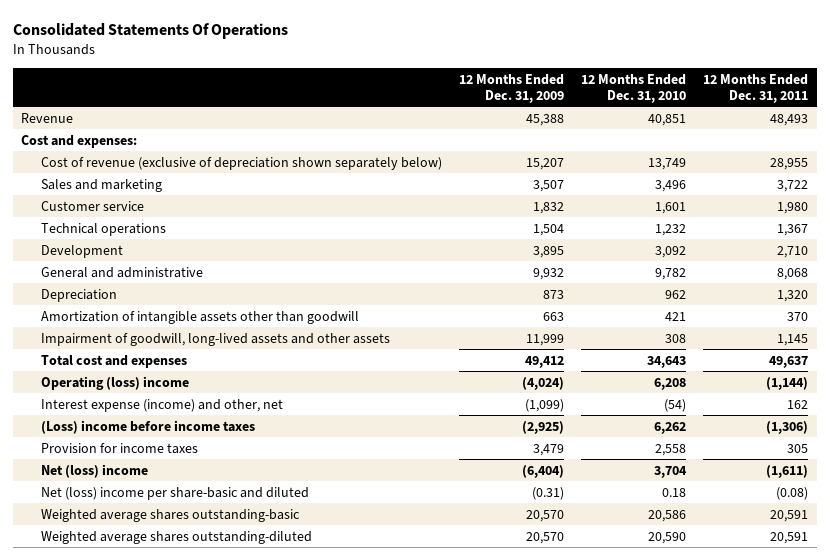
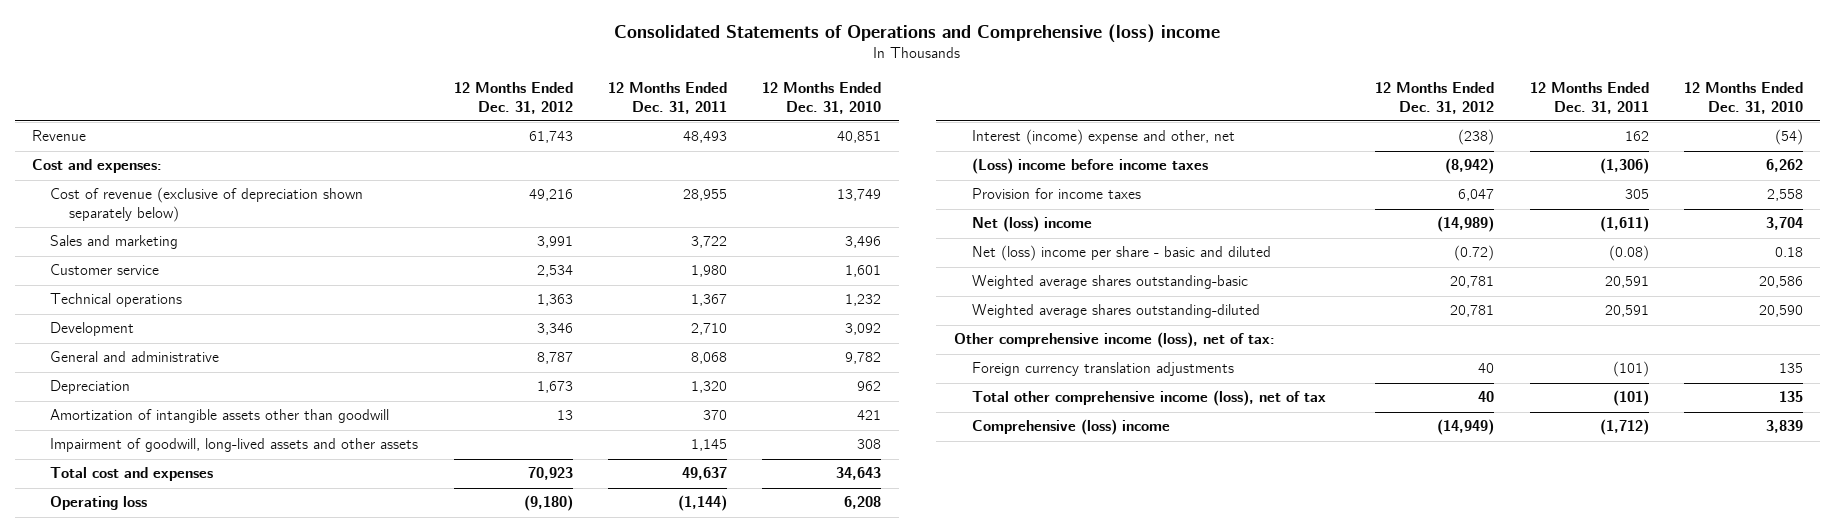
[12,22,288,39] Consolidated Statements Of Operations -> [614,24,1221,44] Consolidated Statements of Operations and Comprehensive (loss) income
[458,73,564,103] 12 Months Ended Dec. 31, 2009 -> none
none -> [453,82,573,114] 12 Months Ended Dec. 31, 2012
[40,375,189,390] Operating (loss) income -> [50,496,148,511] Operating loss
[40,398,283,412] Interest expense (income) and other, net -> [972,129,1236,146] Interest (income) expense and other, net
[40,486,309,500] Net (loss) income per share-basic and diluted -> [972,245,1272,262] Net (loss) income per share - basic and diluted
none -> [953,332,1275,349] Other comprehensive income (loss), net of tax:
none -> [972,362,1235,377] Foreign currency translation adjustments
none -> [972,390,1327,407] Total other comprehensive income (loss), net of tax
none -> [972,419,1171,436] Comprehensive (loss) income

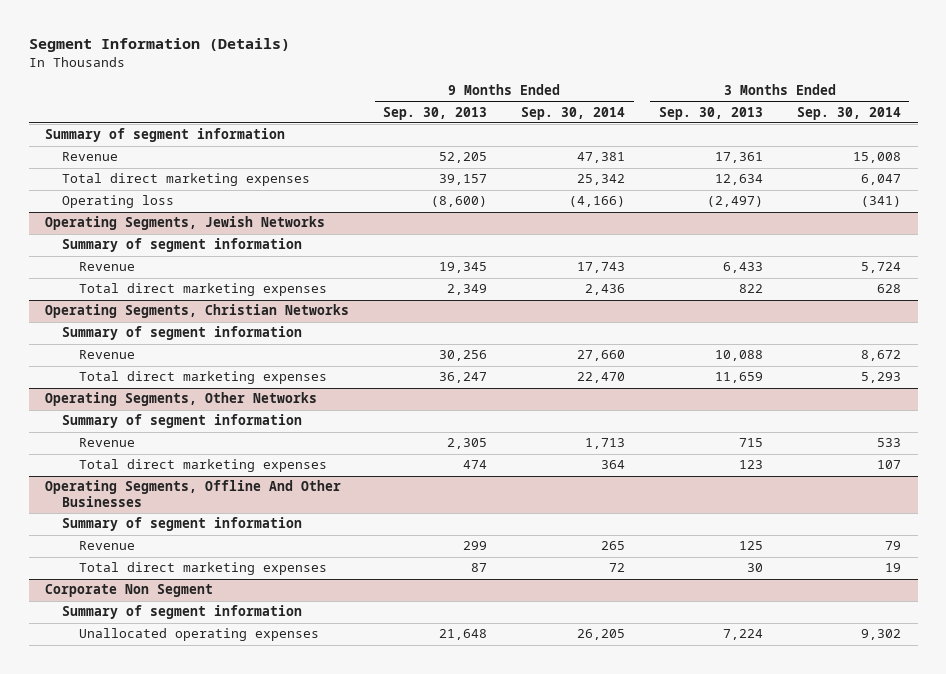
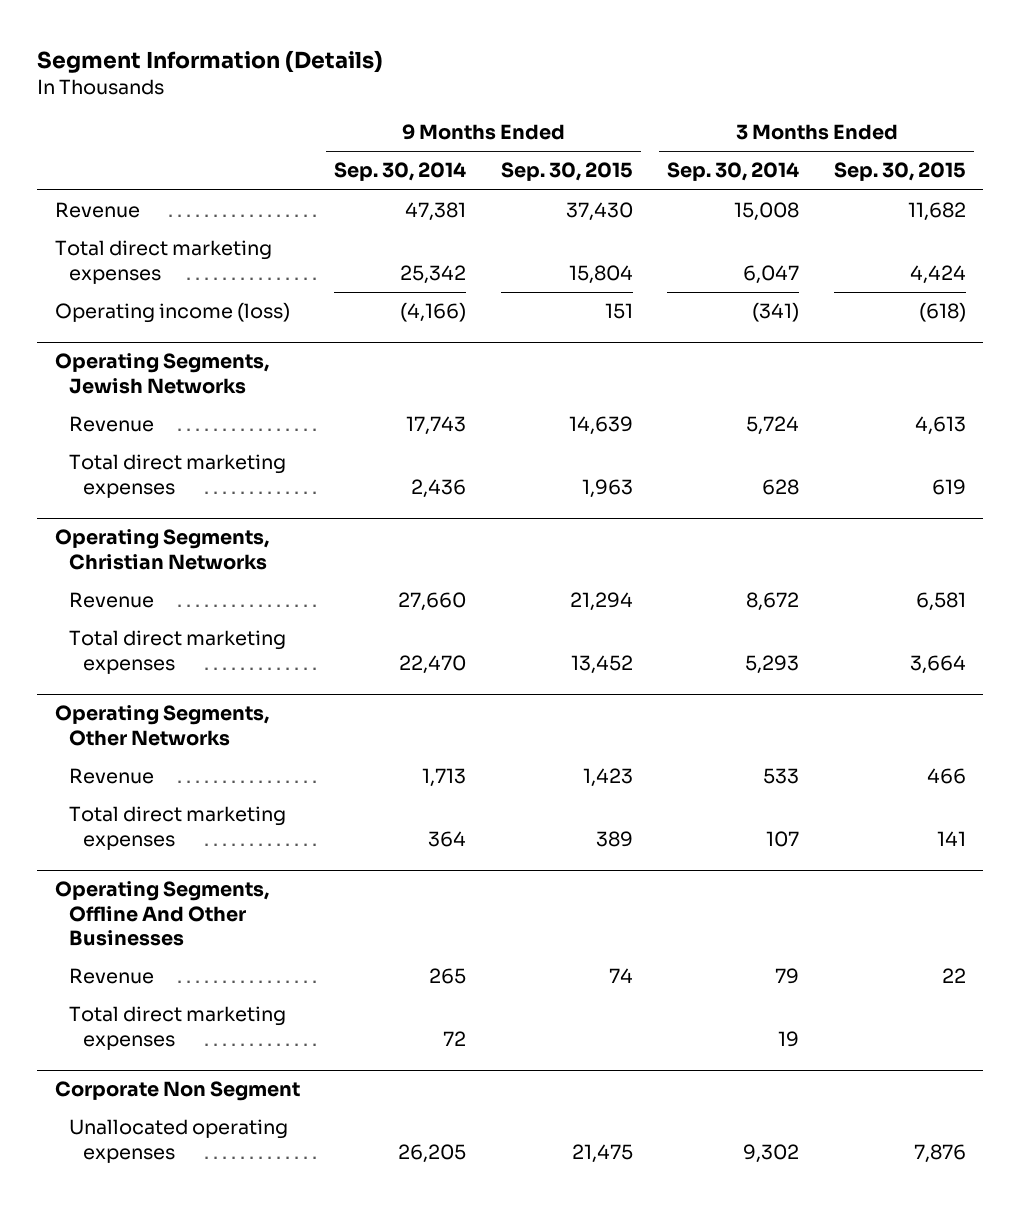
[383,106,488,120] Sep. 30, 2013 -> none
[658,106,763,120] Sep. 30, 2013 -> none
none -> [500,162,633,182] Sep. 30, 2015
none -> [833,162,966,182] Sep. 30, 2015
[45,128,286,143] Summary of segment information -> none
[62,195,175,209] Operating loss -> [54,302,290,324] Operating income (loss)
[62,238,303,253] Summary of segment information -> none
[62,326,303,341] Summary of segment information -> none
[62,414,303,429] Summary of segment information -> none
[62,517,303,532] Summary of segment information -> none
[62,605,303,620] Summary of segment information -> none

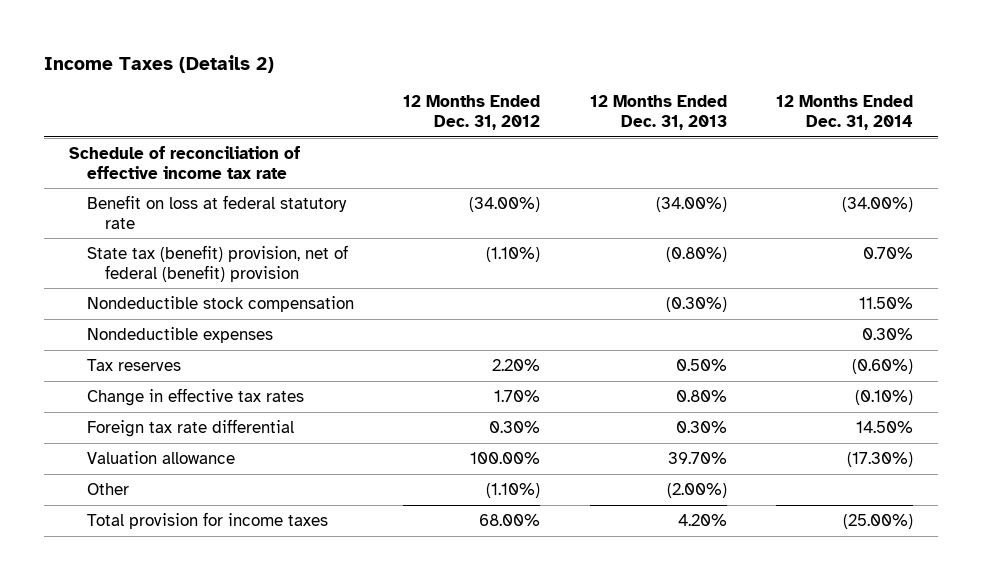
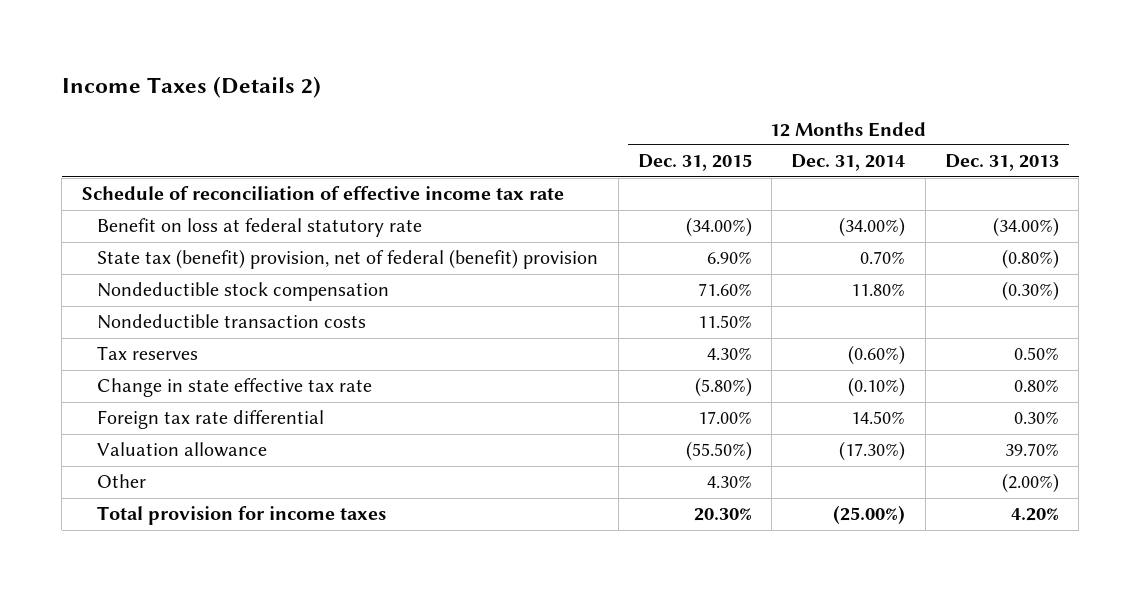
[403,95,541,130] 12 Months Ended Dec. 31, 2012 -> none
none -> [637,154,752,172] Dec. 31, 2015
[86,327,273,344] Nondeductible expenses -> none
[858,297,913,310] 11.50% -> [851,283,906,297] 11.80%
none -> [97,314,367,330] Nondeductible transaction costs
[86,388,304,407] Change in effective tax rates -> [97,378,373,398] Change in state effective tax rate

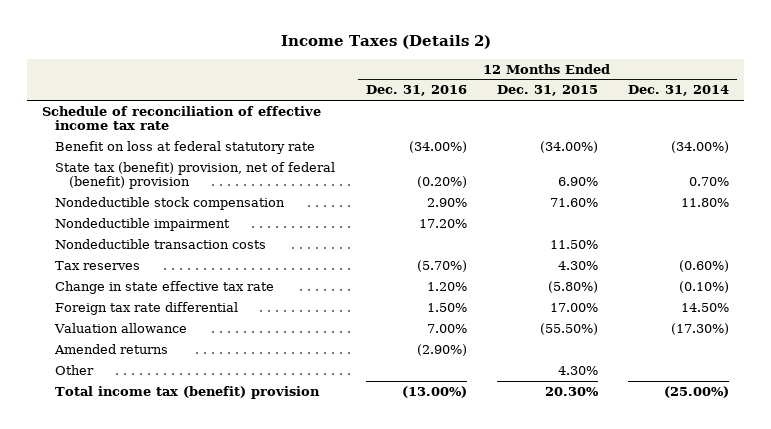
[944,154,1059,172] Dec. 31, 2013 -> none
none -> [365,85,467,97] Dec. 31, 2016
none -> [55,217,231,231] Nondeductible impairment
none -> [54,343,169,354] Amended returns
[97,506,387,526] Total provision for income taxes -> [55,385,321,399] Total income tax (benefit) provision

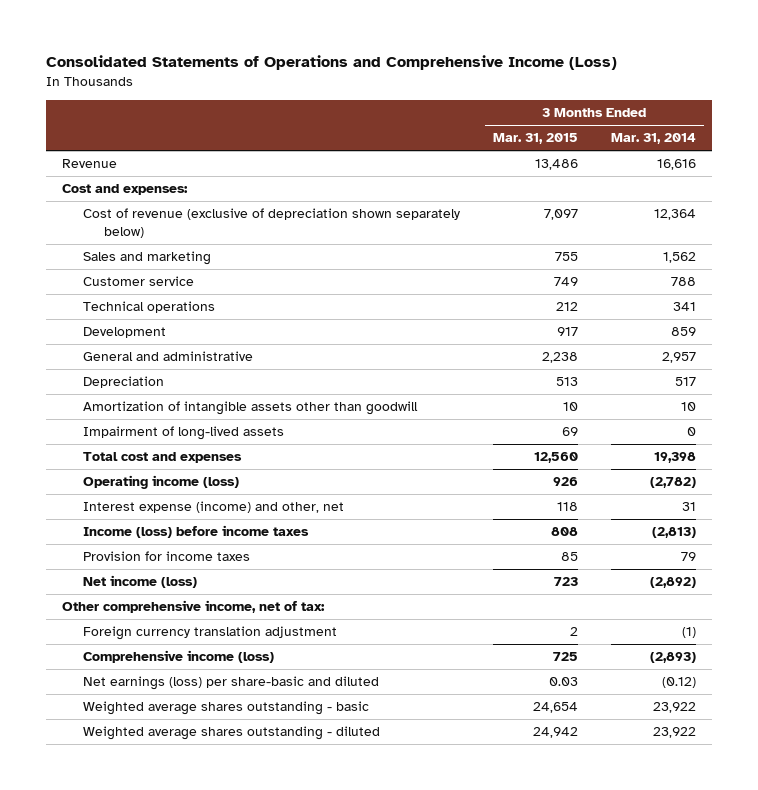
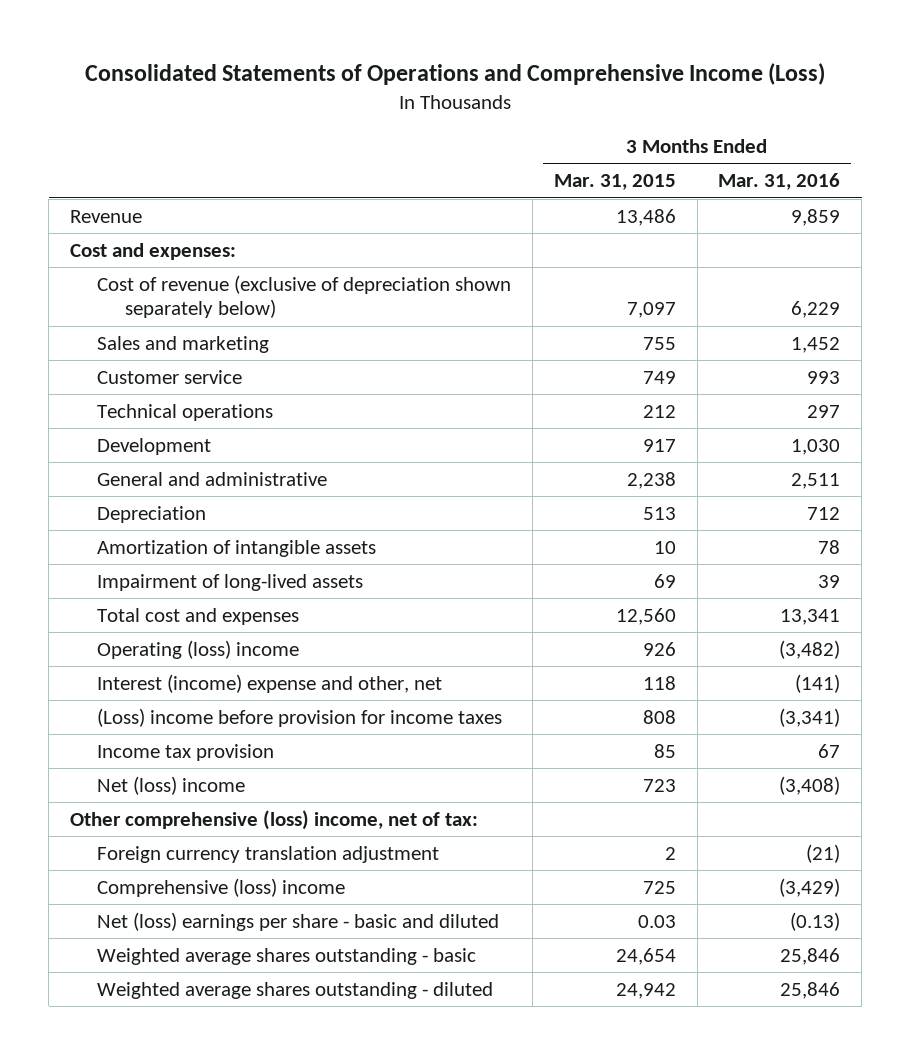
[610,133,696,145] Mar. 31, 2014 -> none
none -> [718,173,841,191] Mar. 31, 2016
[83,401,419,416] Amortization of intangible assets other than goodwill -> [97,539,377,557] Amortization of intangible assets
[83,475,240,490] Operating income (loss) -> [97,639,300,659] Operating (loss) income
[83,501,345,514] Interest expense (income) and other, net -> [97,673,443,693] Interest (income) expense and other, net
[83,525,310,539] Income (loss) before income taxes -> [97,707,503,727] (Loss) income before provision for income taxes
[83,551,251,562] Provision for income taxes -> [97,743,275,761] Income tax provision
[83,575,198,589] Net income (loss) -> [97,775,246,795] Net (loss) income
[62,600,326,614] Other comprehensive income, net of tax: -> [70,809,479,830] Other comprehensive (loss) income, net of tax:
[83,650,275,664] Comprehensive income (loss) -> [97,877,346,897] Comprehensive (loss) income
[83,676,380,691] Net earnings (loss) per share-basic and diluted -> [97,911,500,931] Net (loss) earnings per share - basic and diluted

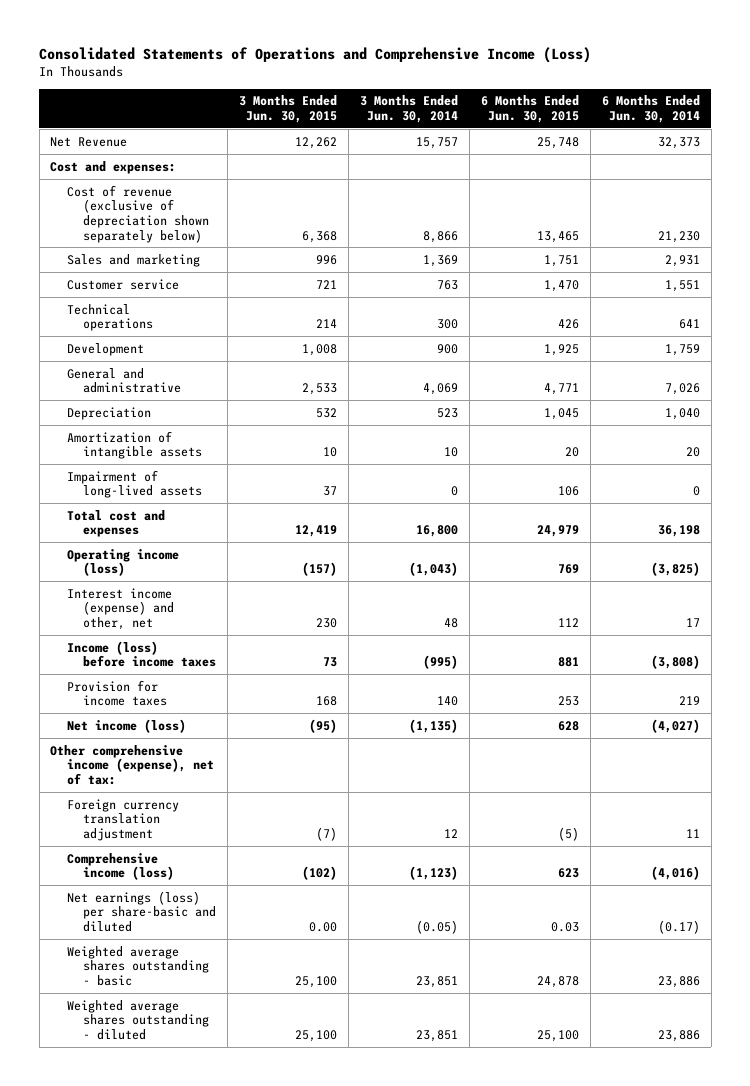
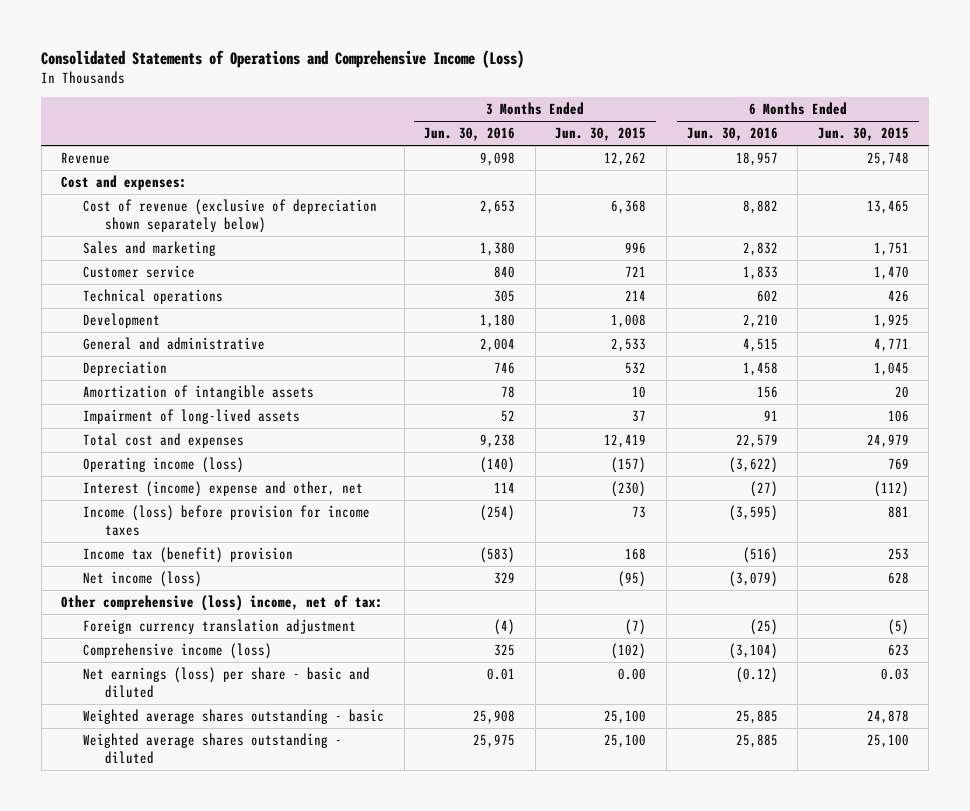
[360,95,459,123] 3 Months Ended Jun. 30, 2014 -> none
[601,95,700,123] 6 Months Ended Jun. 30, 2014 -> none
none -> [424,127,516,142] Jun. 30, 2016
none -> [686,127,778,142] Jun. 30, 2016
[50,136,128,147] Net Revenue -> [61,152,111,165] Revenue
[66,587,175,631] Interest income (expense) and other, net -> [83,481,364,498] Interest (income) expense and other, net
[316,618,338,629] 230 -> [611,481,647,498] (230)
[558,618,580,628] 112 -> [873,481,909,498] (112)
[66,640,217,668] Income (loss) before income taxes -> [83,505,371,536] Income (loss) before provision for income taxes
[66,679,168,707] Provision for income taxes -> [83,547,294,564] Income tax (benefit) provision
[50,744,214,786] Other comprehensive income (expense), net of tax: -> [61,595,384,612] Other comprehensive (loss) income, net of tax:
[66,890,217,933] Net earnings (loss) per share-basic and diluted -> [83,667,371,698] Net earnings (loss) per share - basic and diluted

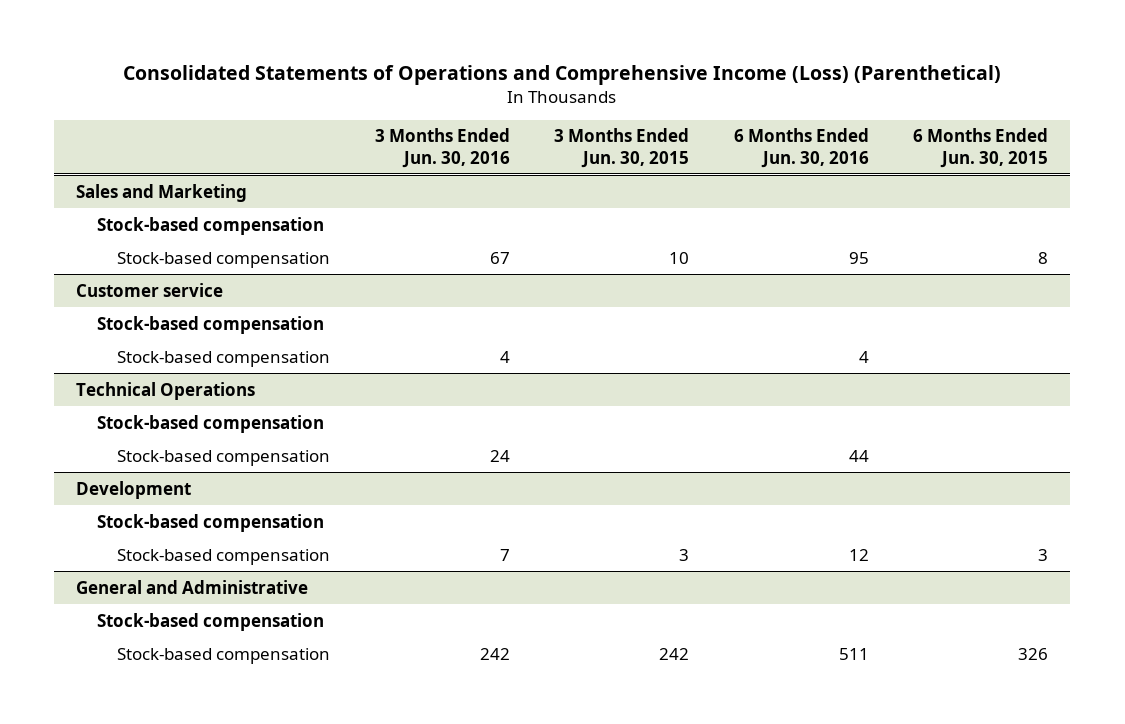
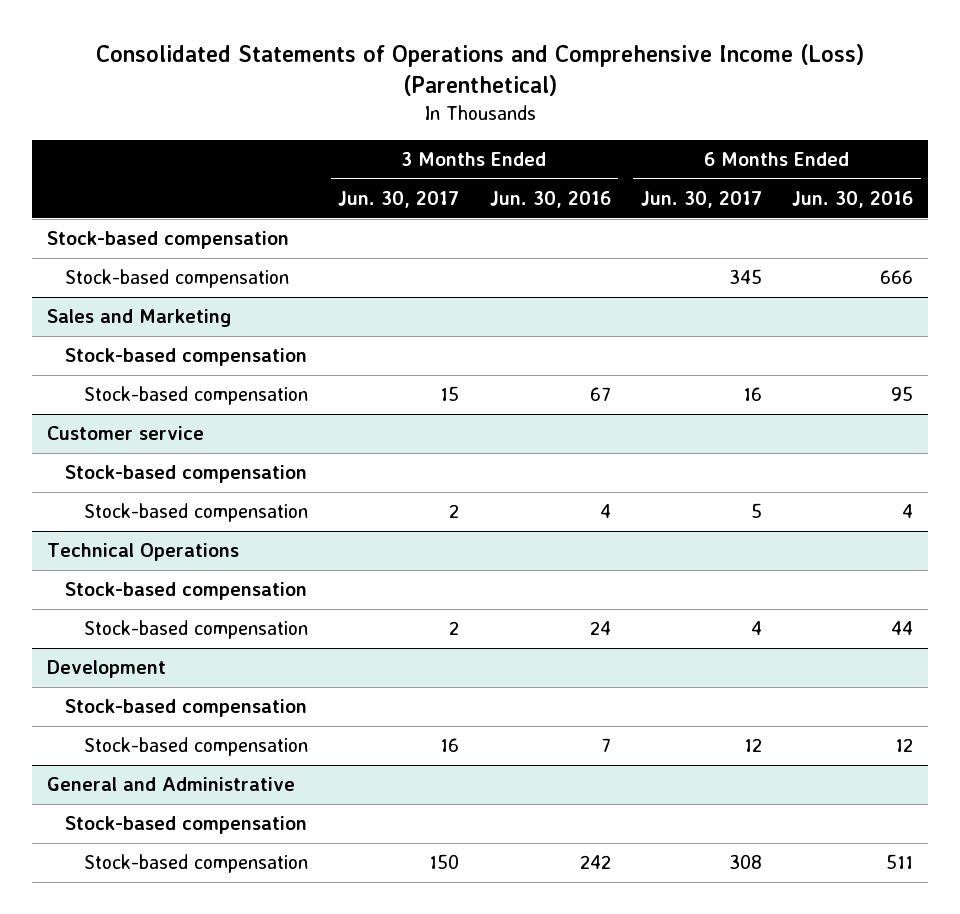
[554,128,690,168] 3 Months Ended Jun. 30, 2015 -> none
[913,128,1049,168] 6 Months Ended Jun. 30, 2015 -> none
none -> [338,191,460,209] Jun. 30, 2017
none -> [640,191,762,209] Jun. 30, 2017
none -> [46,231,289,250] Stock-based compensation
none -> [65,269,290,289] Stock-based compensation

